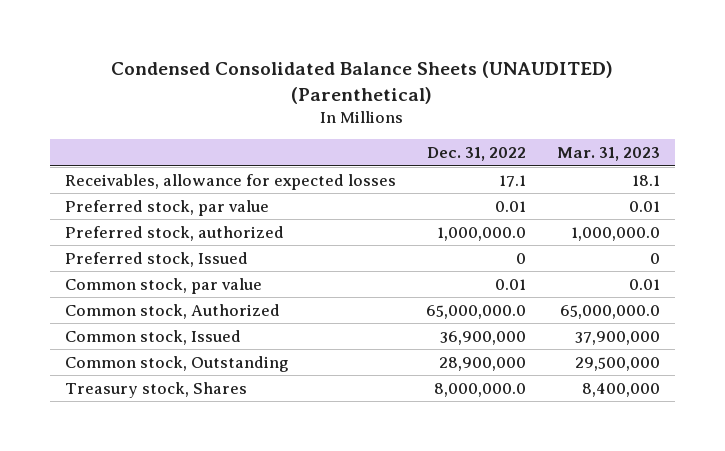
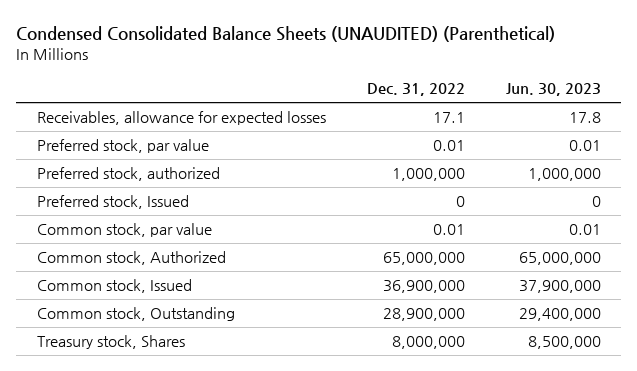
[556,147,660,162] Mar. 31, 2023 -> none
none -> [505,83,601,97] Jun. 30, 2023
[437,226,527,241] 1,000,000.0 -> [391,168,465,182] 1,000,000
[426,304,527,319] 65,000,000.0 -> [382,252,465,266] 65,000,000
[434,382,527,397] 8,000,000.0 -> [391,336,465,350] 8,000,000

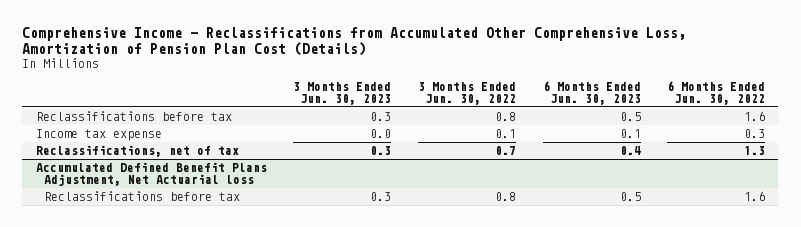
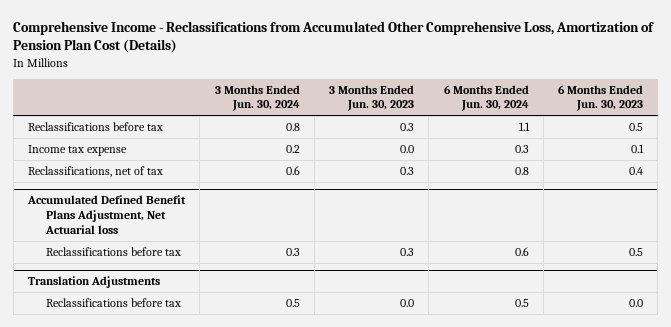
[417,81,516,106] 3 Months Ended Jun. 30, 2022 -> none
[667,80,766,106] 6 Months Ended Jun. 30, 2022 -> none
none -> [214,84,300,112] 3 Months Ended Jun. 30, 2024
none -> [443,84,529,112] 6 Months Ended Jun. 30, 2024
none -> [28,276,161,289] Translation Adjustments
none -> [46,298,182,308] Reclassifications before tax

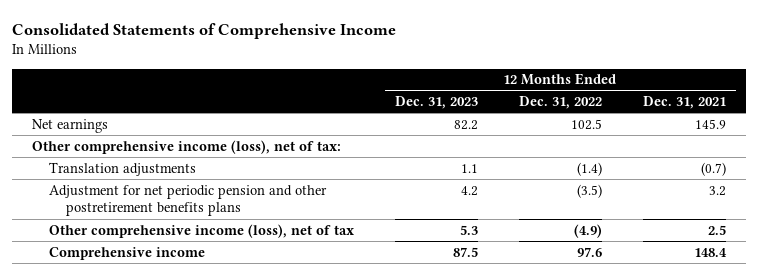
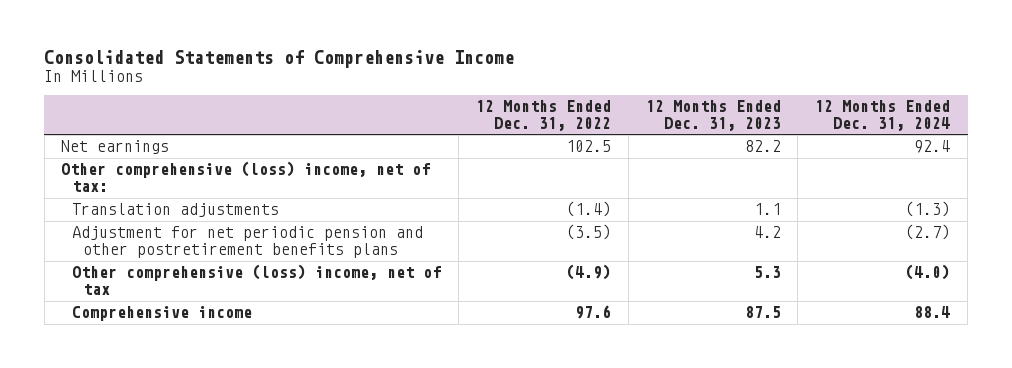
[642,96,726,110] Dec. 31, 2021 -> none
none -> [815,100,951,131] 12 Months Ended Dec. 31, 2024
[32,139,342,154] Other comprehensive income (loss), net of tax: -> [61,161,431,193] Other comprehensive (loss) income, net of tax:
[49,223,355,238] Other comprehensive income (loss), net of tax -> [71,264,441,296] Other comprehensive (loss) income, net of tax

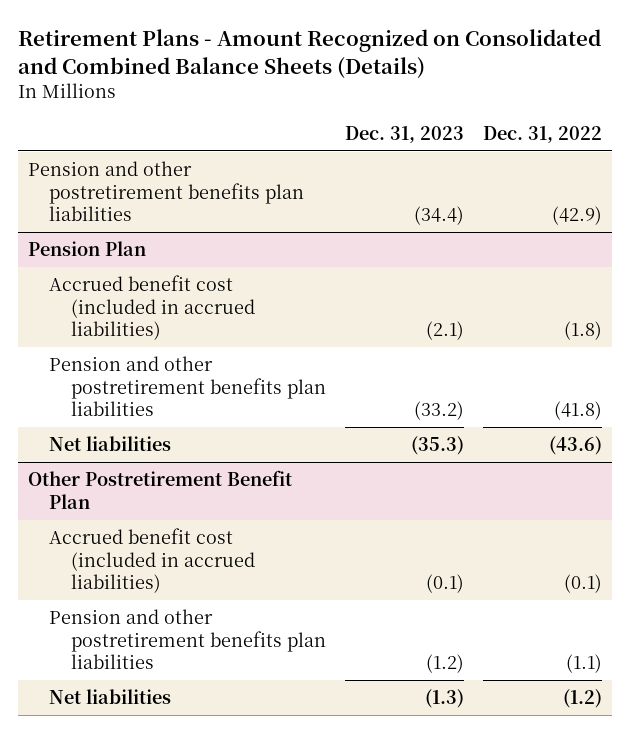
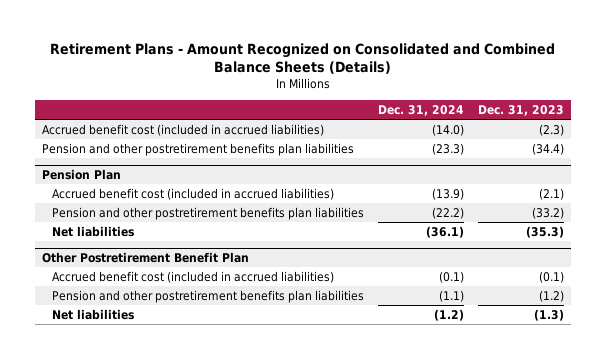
[483,125,603,143] Dec. 31, 2022 -> none
none -> [378,105,465,117] Dec. 31, 2024
none -> [42,123,325,136] Accrued benefit cost (included in accrued liabilities)

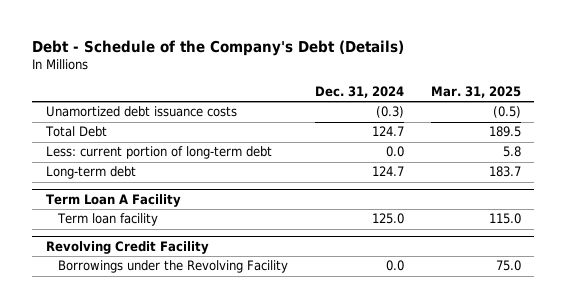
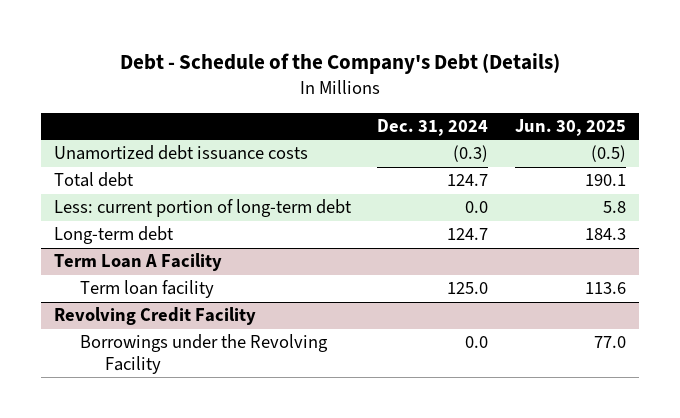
[430,86,521,99] Mar. 31, 2025 -> none
none -> [514,119,626,137] Jun. 30, 2025
[44,126,107,138] Total Debt -> [54,172,135,188] Total debt

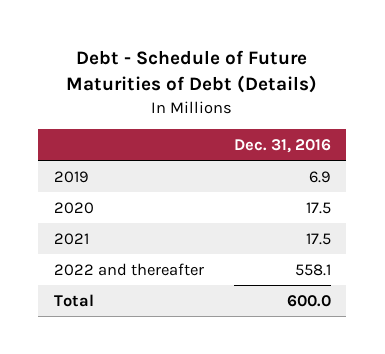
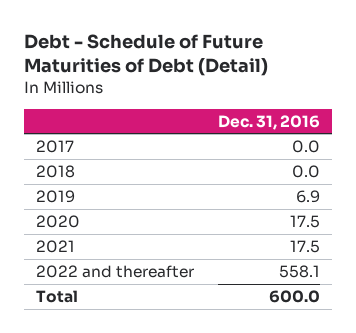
[66,50,318,94] Debt - Schedule of Future Maturities of Debt (Details) -> [23,33,268,77] Debt - Schedule of Future Maturities of Debt (Detail)
none -> [35,140,74,154] 2017
none -> [35,165,75,179] 2018

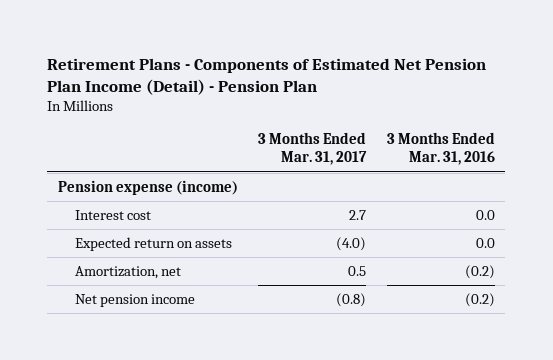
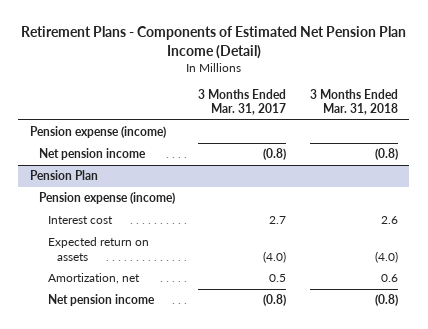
[47,57,487,95] Retirement Plans - Components of Estimated Net Pension Plan Income (Detail) - Pension Plan -> [20,25,406,59] Retirement Plans - Components of Estimated Net Pension Plan Income (Detail)
[387,132,496,166] 3 Months Ended Mar. 31, 2016 -> none
none -> [309,88,398,116] 3 Months Ended Mar. 31, 2018
none -> [38,148,146,161] Net pension income
none -> [30,170,99,181] Pension Plan
none -> [38,192,175,205] Pension expense (income)

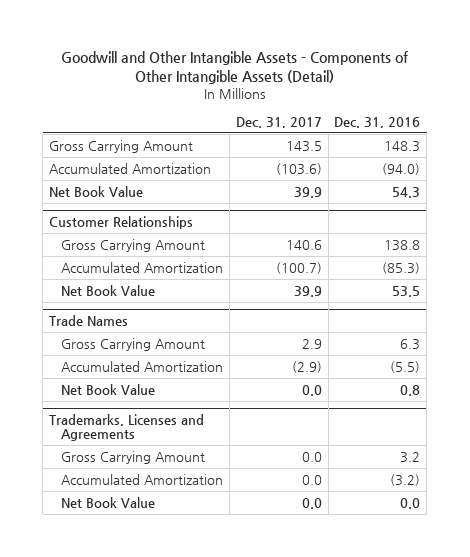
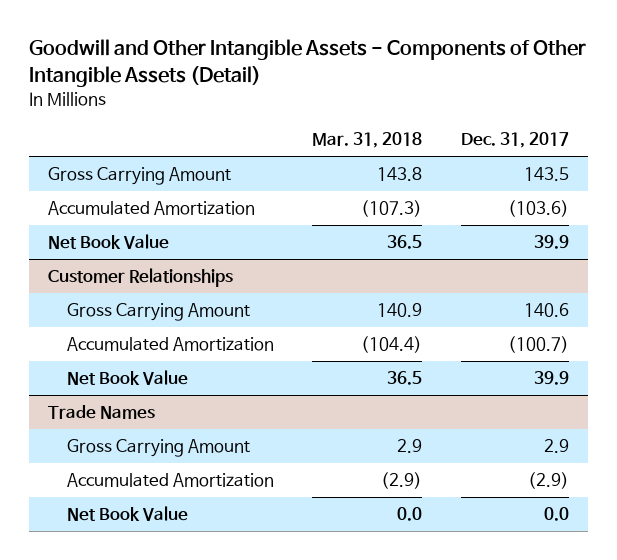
[334,116,421,128] Dec. 31, 2016 -> none
none -> [312,132,423,149] Mar. 31, 2018
[49,413,205,442] Trademarks, Licenses and Agreements -> none
[61,450,206,464] Gross Carrying Amount -> none
[61,473,224,485] Accumulated Amortization -> none
[61,496,156,508] Net Book Value -> none

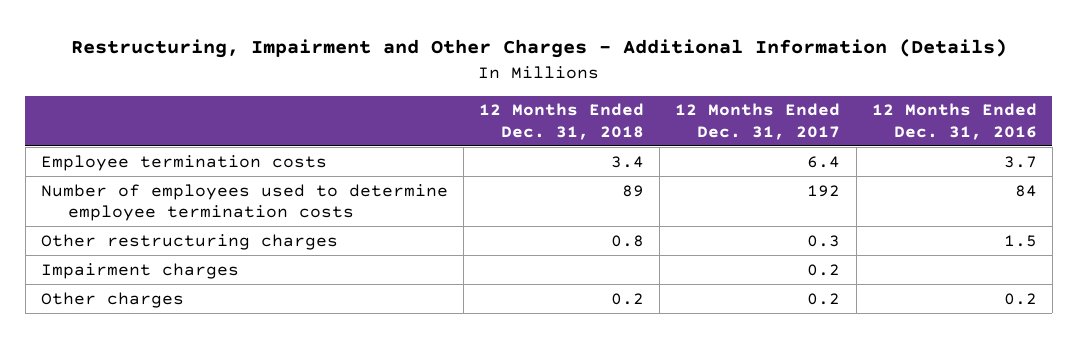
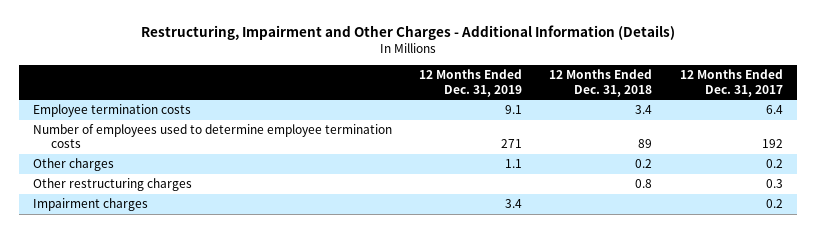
[871,103,1037,141] 12 Months Ended Dec. 31, 2016 -> none
none -> [419,69,523,97] 12 Months Ended Dec. 31, 2019
[40,291,184,308] Other charges -> [32,158,114,172] Other charges

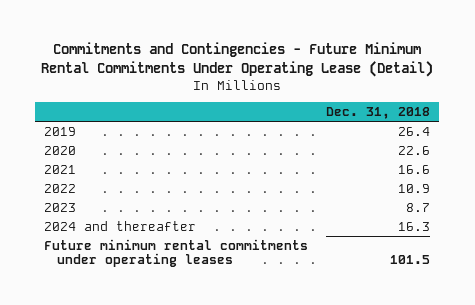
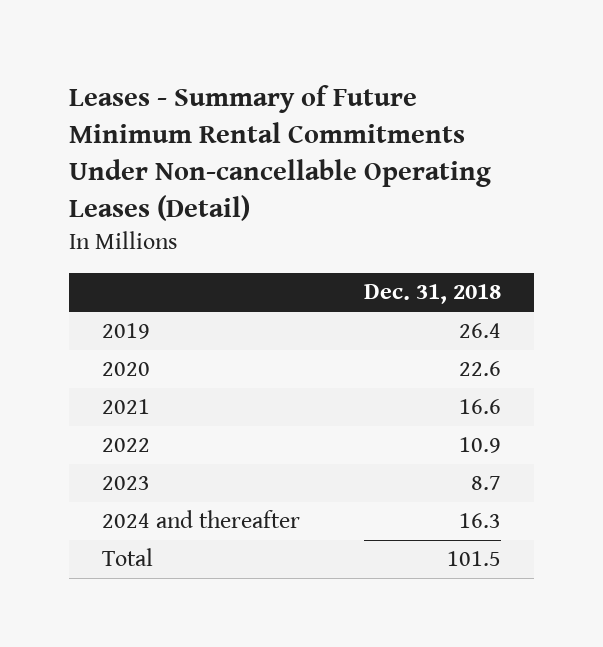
[41,42,434,78] Commitments and Contingencies - Future Minimum Rental Commitments Under Operating Lease (Detail) -> [69,85,492,222] Leases - Summary of Future Minimum Rental Commitments Under Non-cancellable Operating Leases (Detail)
[44,238,309,268] Future minimum rental commitments under operating leases -> [101,548,153,567] Total

